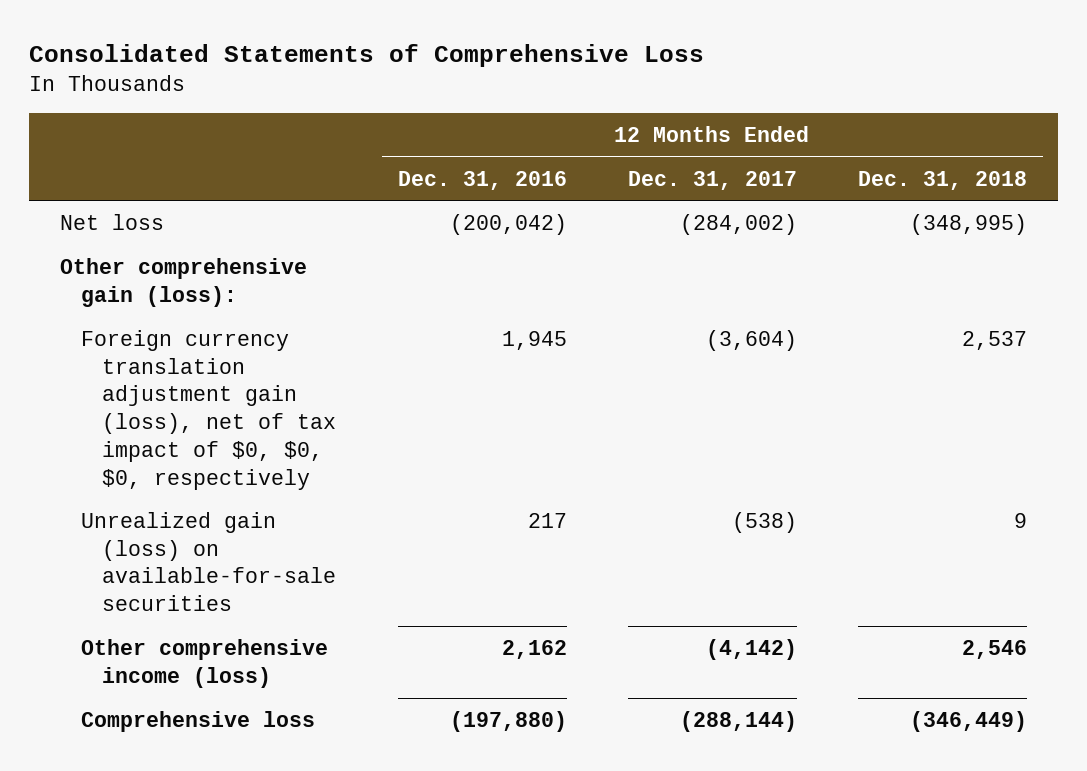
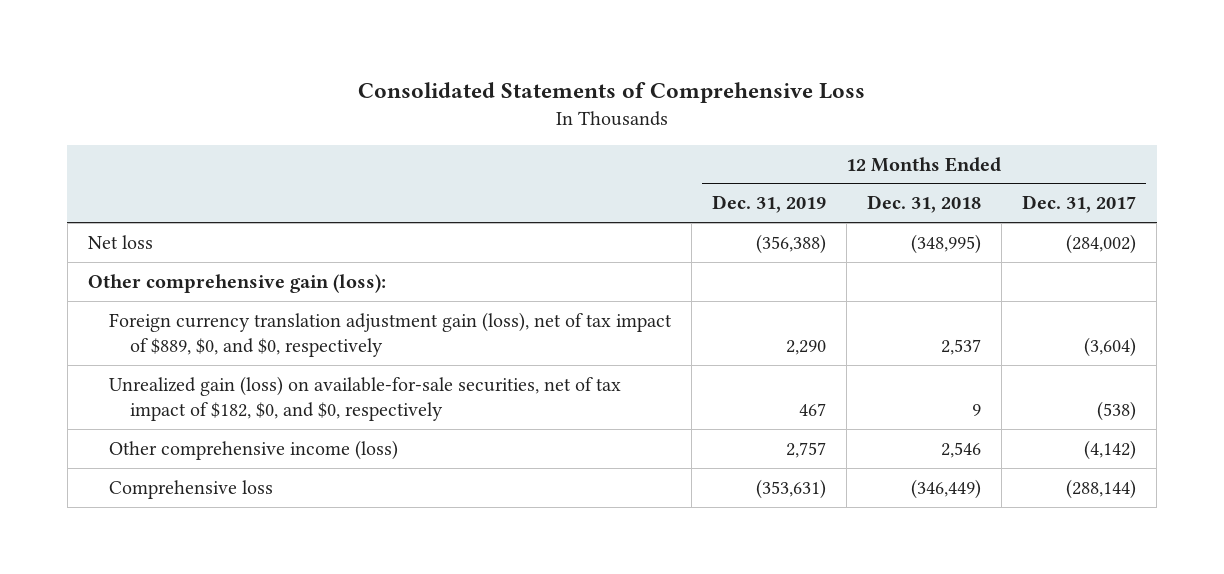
[397,170,567,190] Dec. 31, 2016 -> none
none -> [712,195,827,214] Dec. 31, 2019
[81,330,337,490] Foreign currency translation adjustment gain (loss), net of tax impact of $0, $0, $0, respectively -> [109,311,673,358] Foreign currency translation adjustment gain (loss), net of tax impact of $889, $0, and $0, respectively
[81,512,337,612] Unrealized gain (loss) on available-for-sale securities -> [109,375,622,422] Unrealized gain (loss) on available-for-sale securities, net of tax impact of $182, $0, and $0, respectively

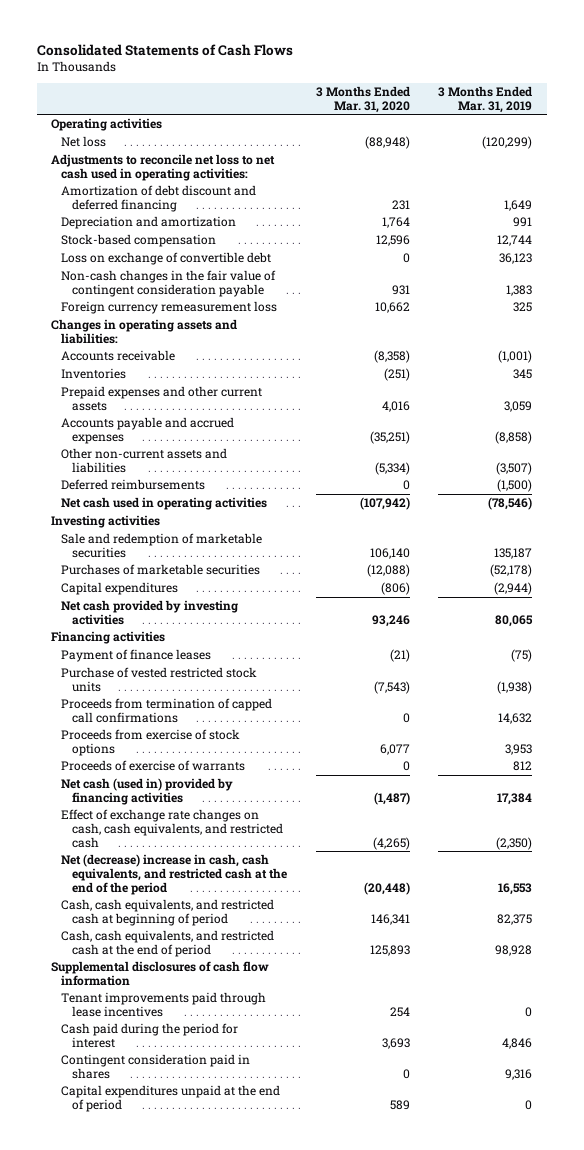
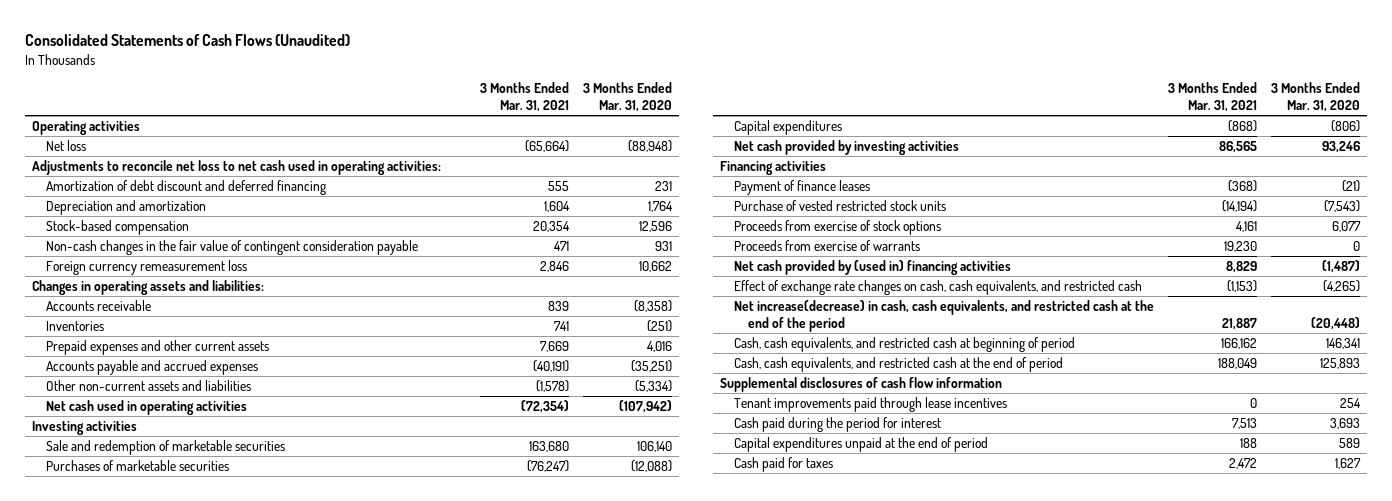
[36,44,293,57] Consolidated Statements of Cash Flows -> [25,34,351,47] Consolidated Statements of Cash Flows (Unaudited)
[438,85,533,113] 3 Months Ended Mar. 31, 2019 -> none
none -> [480,82,570,112] 3 Months Ended Mar. 31, 2021
[61,252,272,266] Loss on exchange of convertible debt -> none
[61,479,206,491] Deferred reimbursements -> none
[61,698,273,723] Proceeds from termination of capped call confirmations -> none
[61,760,246,772] Proceeds of exercise of warrants -> [734,240,921,252] Proceeds from exercise of warrants
[61,778,234,805] Net cash (used in) provided by financing activities -> [734,260,1012,276] Net cash provided by (used in) financing activities
[61,854,287,895] Net (decrease) increase in cash, cash equivalents, and restricted cash at the end of the period -> [734,300,1155,332] Net increase(decrease) in cash, cash equivalents, and restricted cash at the end of the period
[61,1054,251,1079] Contingent consideration paid in shares -> none
none -> [734,457,834,473] Cash paid for taxes

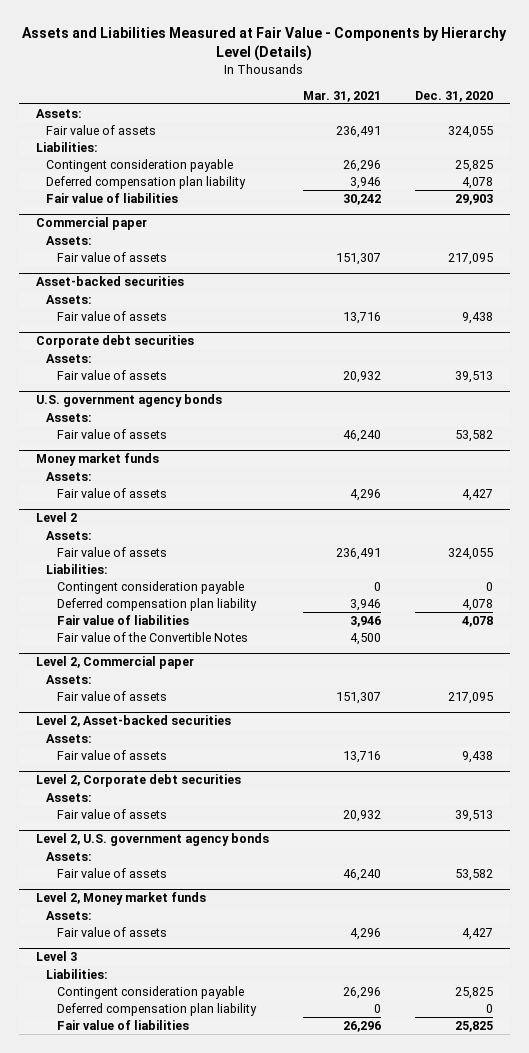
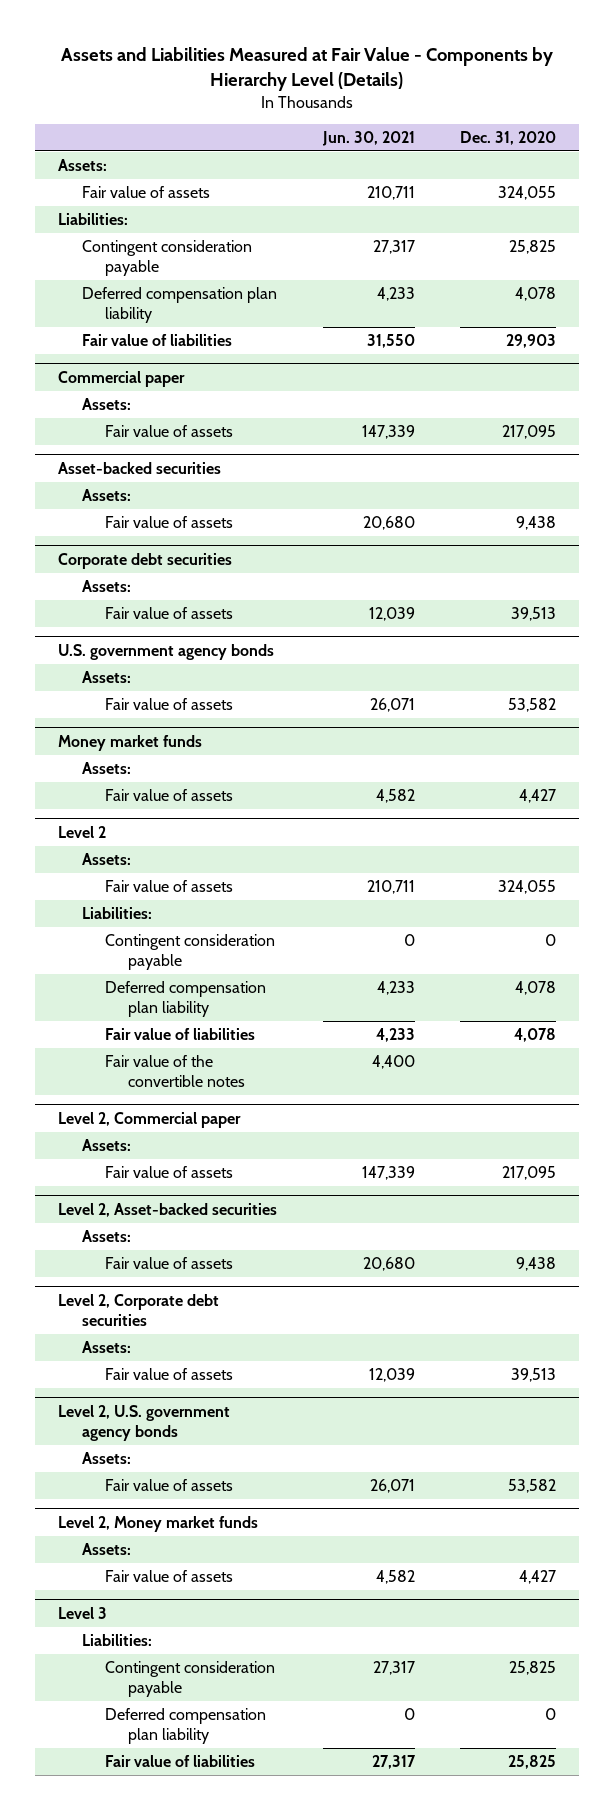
[302,90,381,102] Mar. 31, 2021 -> none
none -> [321,130,415,146] Jun. 30, 2021
[56,632,248,643] Fair value of the Convertible Notes -> [104,1055,246,1088] Fair value of the convertible notes

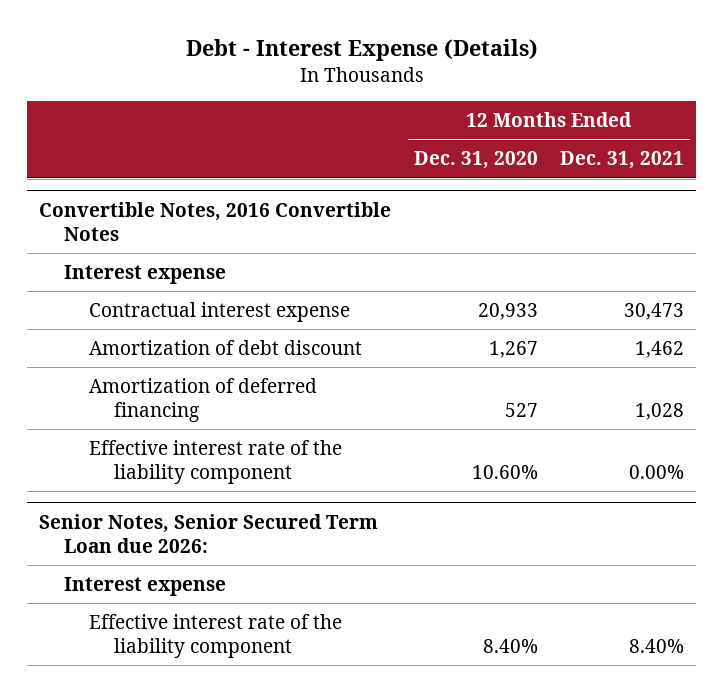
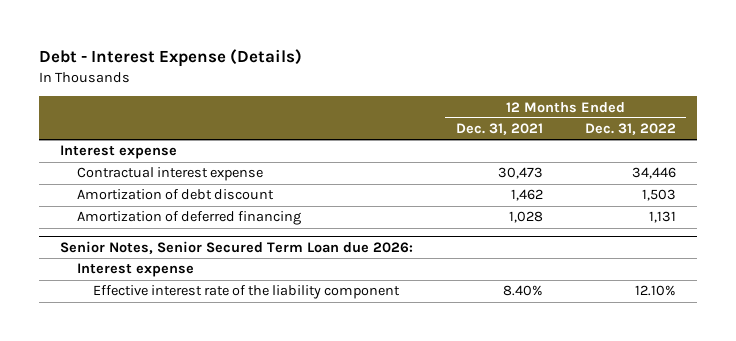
[413,151,538,170] Dec. 31, 2020 -> none
none -> [584,123,676,136] Dec. 31, 2022
[38,201,391,241] Convertible Notes, 2016 Convertible Notes -> none
[88,440,342,484] Effective interest rate of the liability component -> none

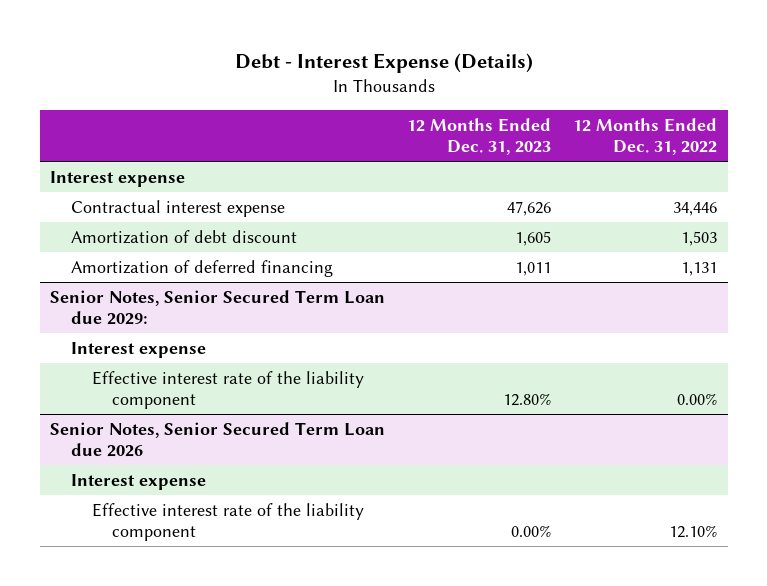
[455,123,543,136] Dec. 31, 2021 -> none
none -> [407,117,552,156] 12 Months Ended Dec. 31, 2023
[60,241,414,255] Senior Notes, Senior Secured Term Loan due 2026: -> [50,289,386,326] Senior Notes, Senior Secured Term Loan due 2029:
none -> [91,370,364,410] Effective interest rate of the liability component
none -> [50,421,386,458] Senior Notes, Senior Secured Term Loan due 2026
none -> [70,473,206,490] Interest expense

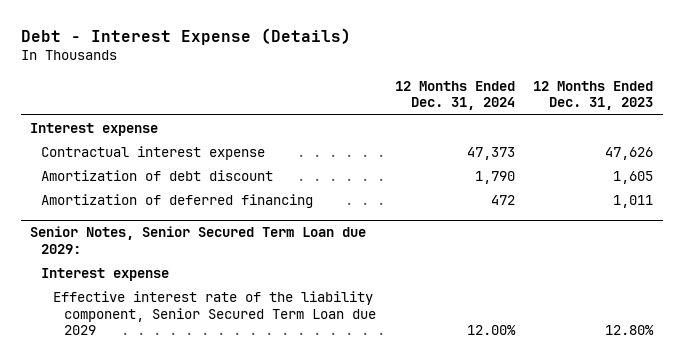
[572,117,717,156] 12 Months Ended Dec. 31, 2022 -> none
none -> [394,80,515,111] 12 Months Ended Dec. 31, 2024
[50,421,386,458] Senior Notes, Senior Secured Term Loan due 2026 -> none
[70,473,206,490] Interest expense -> none
[91,502,364,542] Effective interest rate of the liability component -> none
[91,370,364,410] Effective interest rate of the liability component -> [52,291,376,336] Effective interest rate of the liability component, Senior Secured Term Loan due 2029

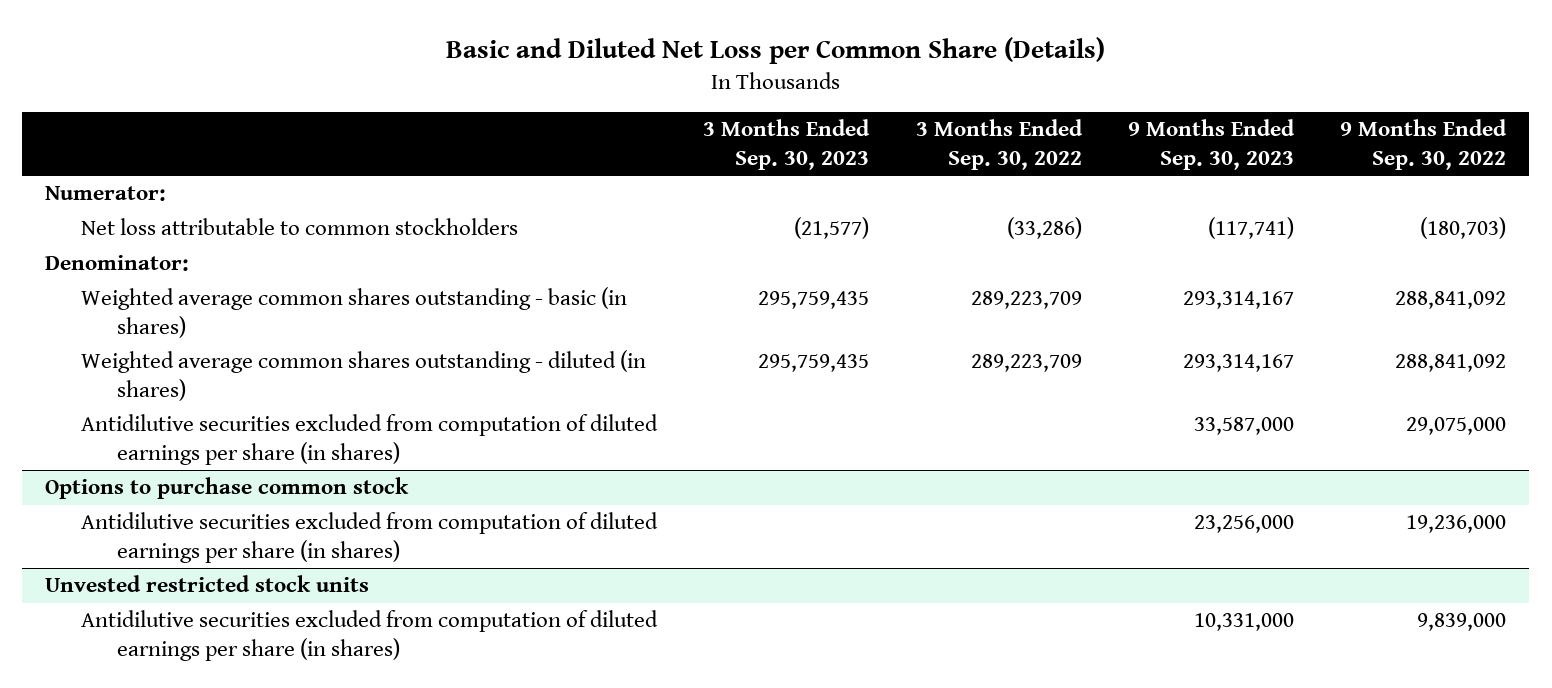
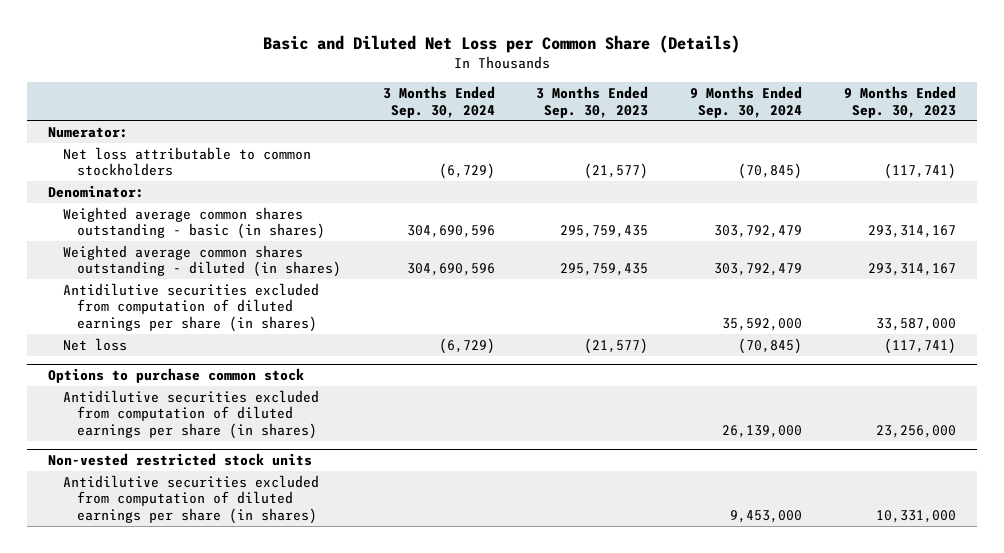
[915,119,1083,170] 3 Months Ended Sep. 30, 2022 -> none
[1340,119,1508,170] 9 Months Ended Sep. 30, 2022 -> none
none -> [382,85,495,118] 3 Months Ended Sep. 30, 2024
none -> [690,85,803,118] 9 Months Ended Sep. 30, 2024
none -> [62,337,127,351] Net loss
[45,575,370,593] Unvested restricted stock units -> [47,453,312,467] Non-vested restricted stock units

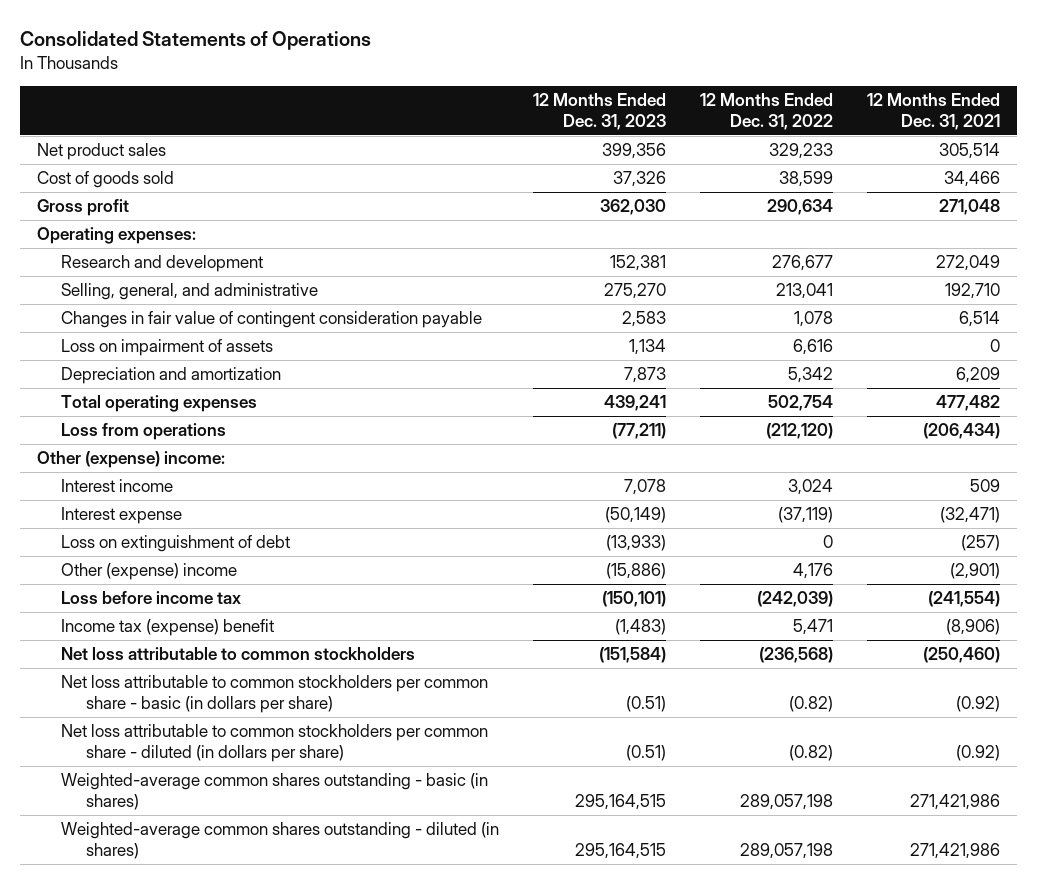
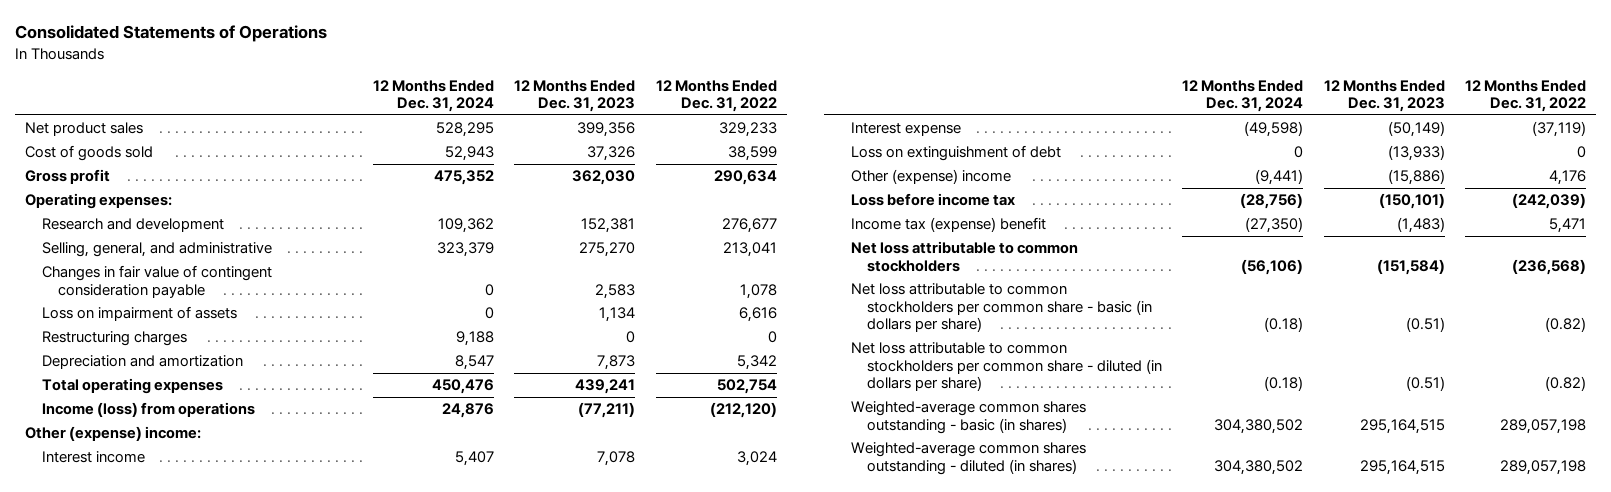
[867,92,1001,130] 12 Months Ended Dec. 31, 2021 -> none
none -> [373,79,495,113] 12 Months Ended Dec. 31, 2024
none -> [41,331,187,347] Restructuring charges
[61,423,227,441] Loss from operations -> [41,402,255,418] Income (loss) from operations

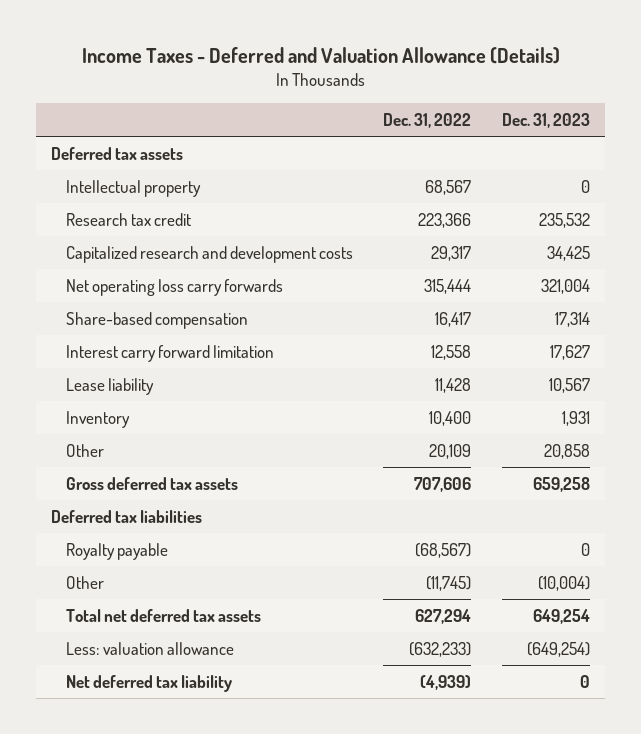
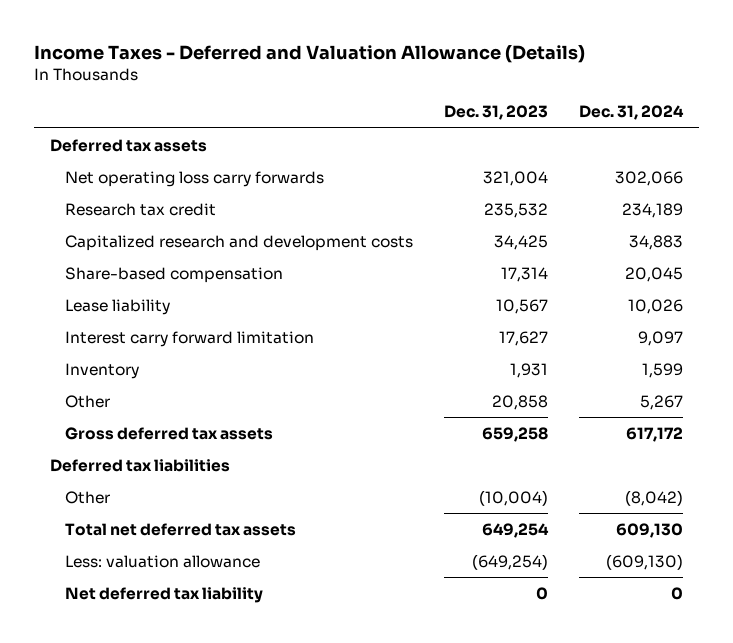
[383,113,472,129] Dec. 31, 2022 -> none
none -> [579,105,685,121] Dec. 31, 2024
[65,179,201,197] Intellectual property -> none
[65,278,283,296] Net operating loss carry forwards -> [65,170,325,187] Net operating loss carry forwards
[65,344,274,362] Interest carry forward limitation -> [65,330,315,347] Interest carry forward limitation
[65,542,168,560] Royalty payable -> none

